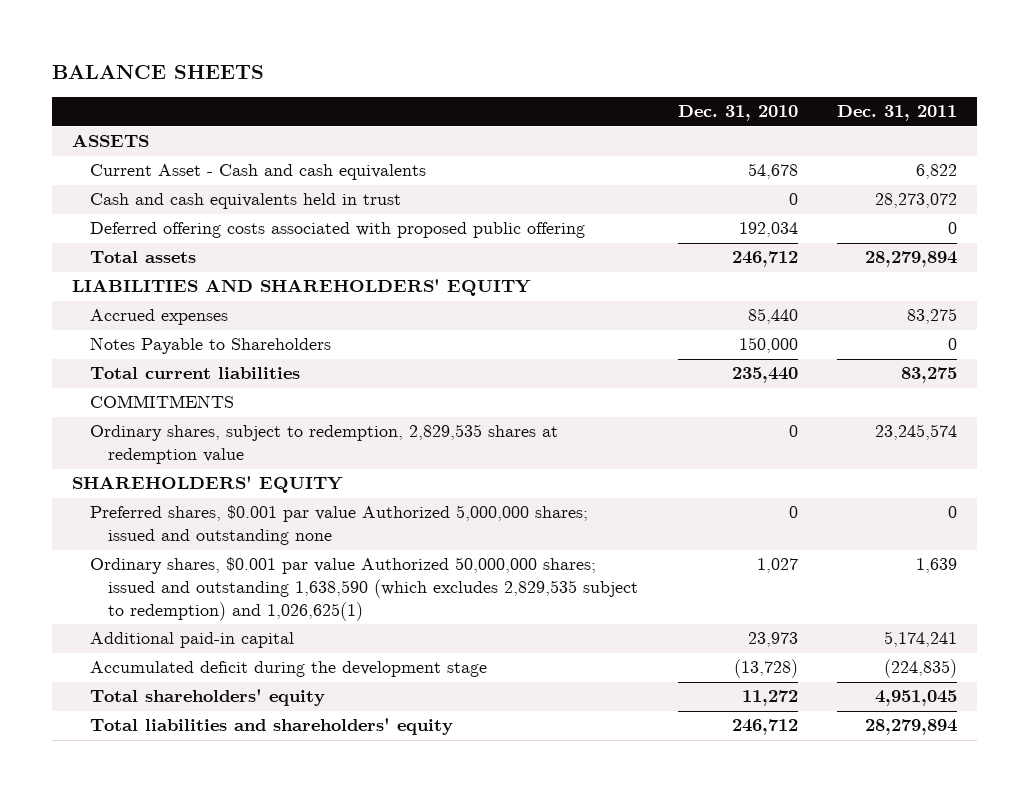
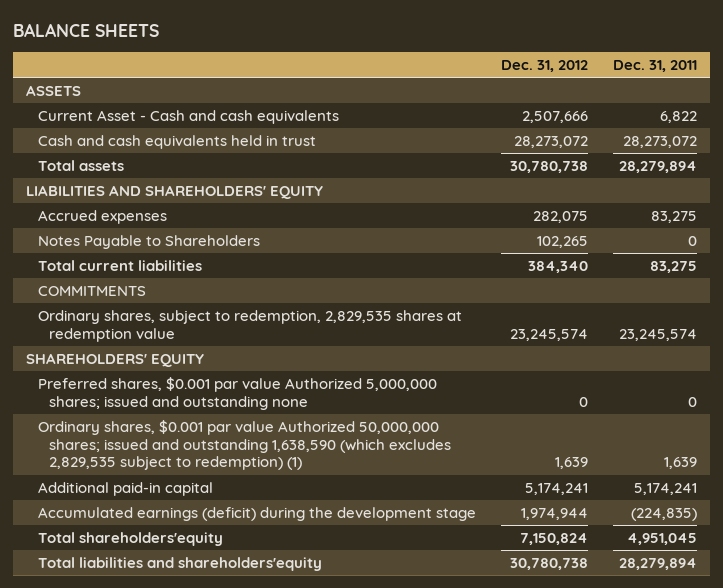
[677,105,798,122] Dec. 31, 2010 -> none
none -> [500,60,588,73] Dec. 31, 2012
[90,222,586,239] Deferred offering costs associated with proposed public offering -> none
[90,557,639,621] Ordinary shares, $0.001 par value Authorized 50,000,000 shares; issued and outstanding 1,638,590 (which excludes 2,829,535 subject to redemption) and 1,026,625(1) -> [37,419,452,471] Ordinary shares, $0.001 par value Authorized 50,000,000 shares; issued and outstanding 1,638,590 (which excludes 2,829,535 subject to redemption) (1)
[90,661,488,678] Accumulated deficit during the development stage -> [37,506,476,521] Accumulated earnings (deficit) during the development stage
[90,689,326,707] Total shareholders' equity -> [37,531,223,546] Total shareholders'equity
[90,718,454,736] Total liabilities and shareholders' equity -> [37,556,322,571] Total liabilities and shareholders'equity

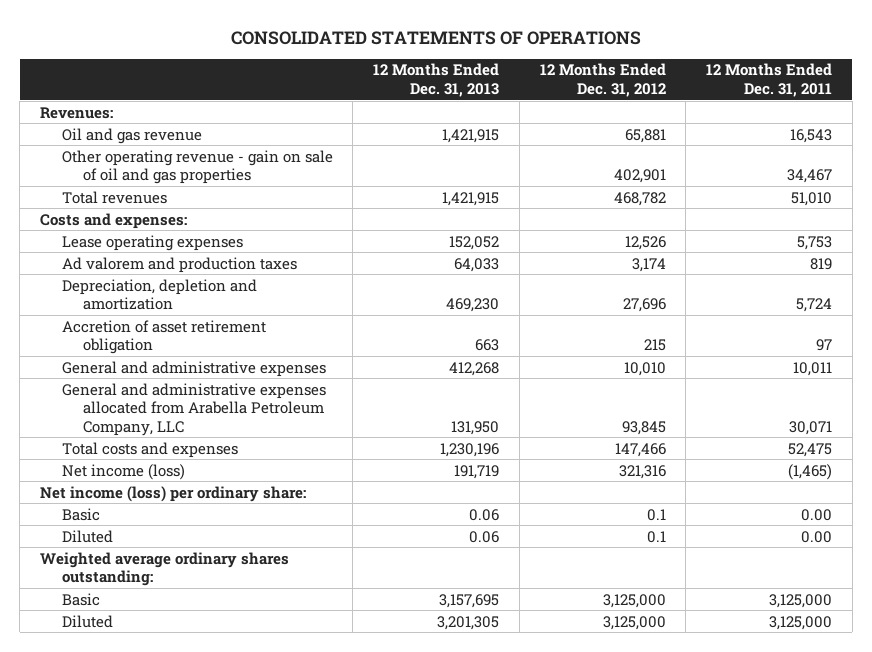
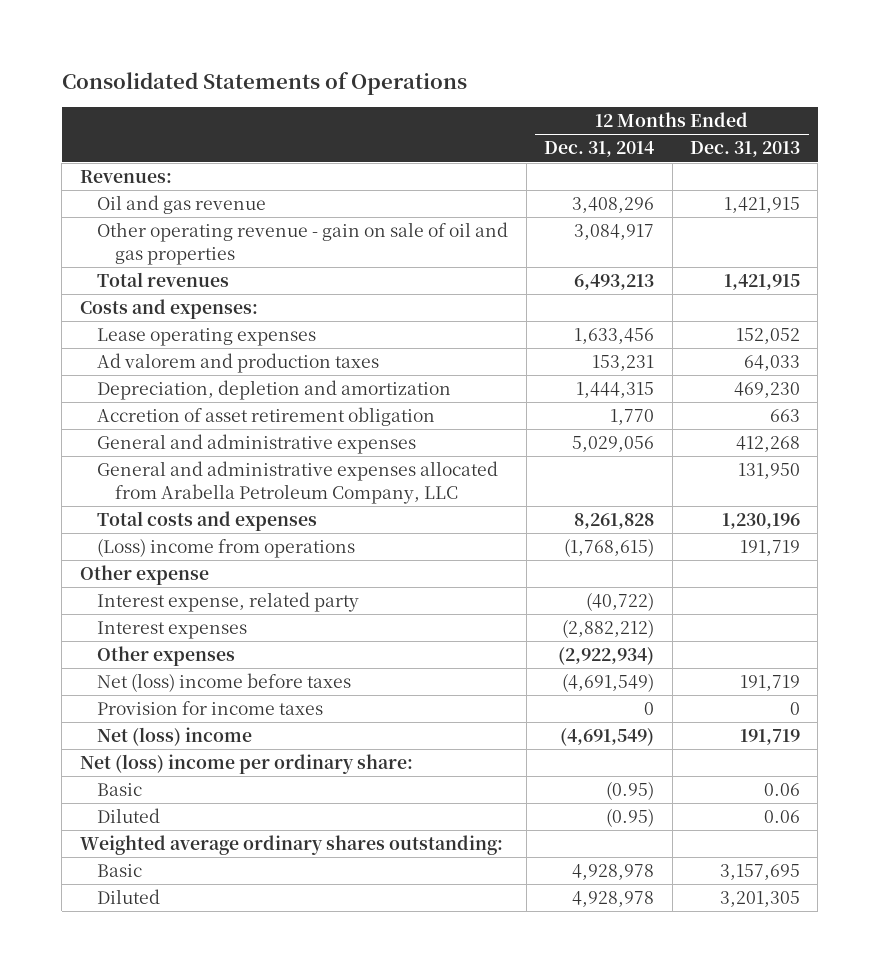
[231,30,642,45] CONSOLIDATED STATEMENTS OF OPERATIONS -> [61,72,467,96] Consolidated Statements of Operations
[539,63,666,97] 12 Months Ended Dec. 31, 2012 -> none
[705,63,832,97] 12 Months Ended Dec. 31, 2011 -> none
none -> [544,141,655,158] Dec. 31, 2014
none -> [97,538,356,559] (Loss) income from operations
none -> [79,565,209,586] Other expense
none -> [97,592,360,613] Interest expense, related party
none -> [97,621,248,640] Interest expenses
none -> [97,646,236,667] Other expenses
none -> [97,673,352,693] Net (loss) income before taxes
none -> [97,701,324,716] Provision for income taxes
[61,463,185,480] Net income (loss) -> [97,727,253,747] Net (loss) income
[40,485,307,502] Net income (loss) per ordinary share: -> [79,754,413,775] Net (loss) income per ordinary share:

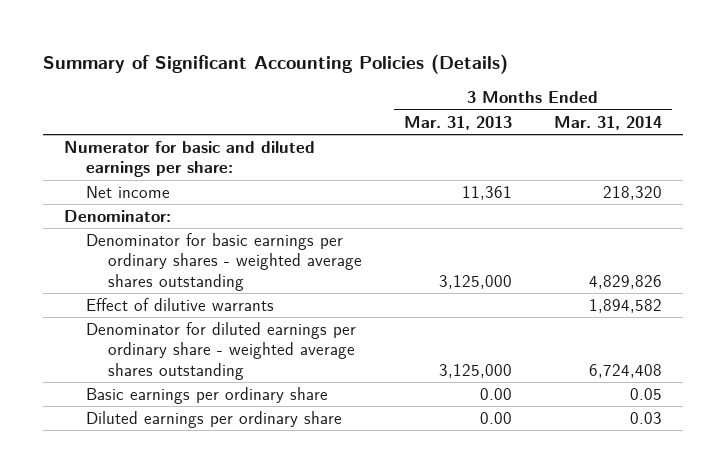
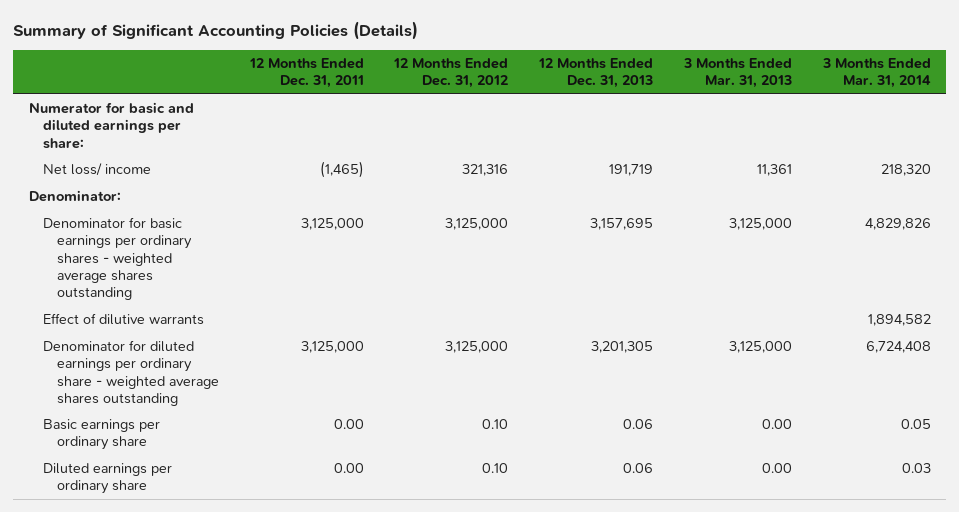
none -> [248,58,364,89] 12 Months Ended Dec. 31, 2011
none -> [393,58,509,89] 12 Months Ended Dec. 31, 2012
none -> [538,58,654,89] 12 Months Ended Dec. 31, 2013
[86,185,171,198] Net income -> [42,163,151,177] Net loss/ income

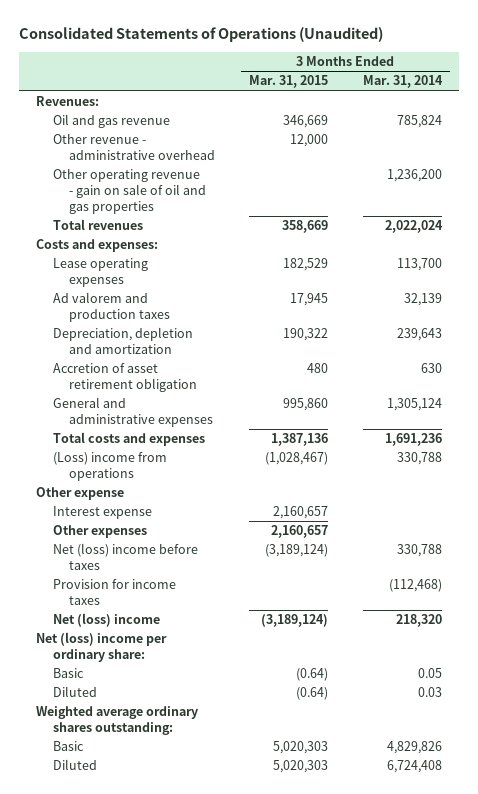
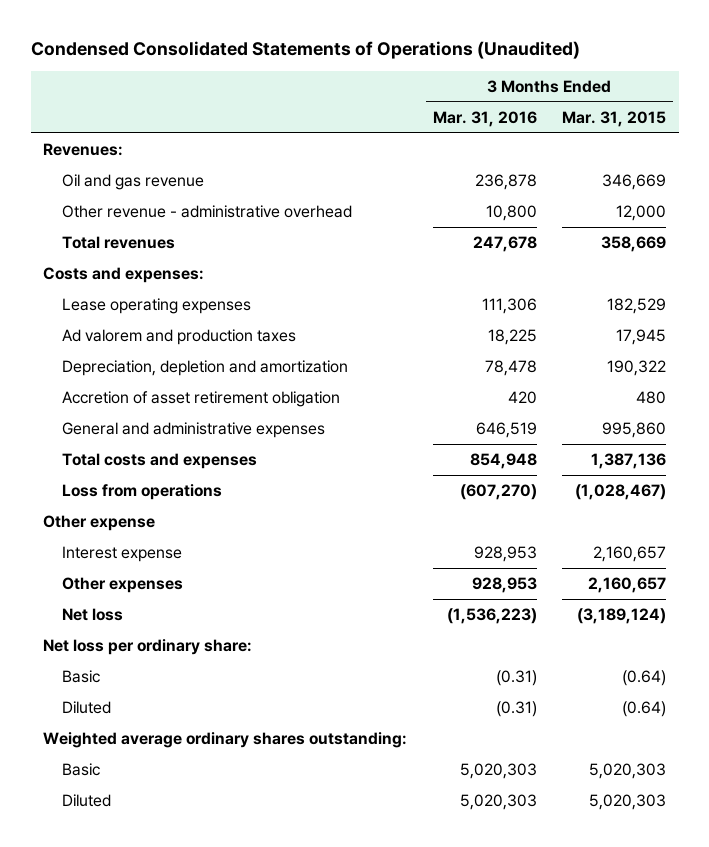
[19,27,384,43] Consolidated Statements of Operations (Unaudited) -> [30,41,580,60] Condensed Consolidated Statements of Operations (Unaudited)
[362,75,443,89] Mar. 31, 2014 -> none
none -> [432,110,537,127] Mar. 31, 2016
[52,169,207,214] Other operating revenue - gain on sale of oil and gas properties -> none
[52,452,167,482] (Loss) income from operations -> [62,484,223,501] Loss from operations
[52,543,198,571] Net (loss) income before taxes -> none
[52,579,176,606] Provision for income taxes -> none
[52,613,160,628] Net (loss) income -> [62,608,124,622] Net loss
[36,632,168,663] Net (loss) income per ordinary share: -> [43,639,253,656] Net loss per ordinary share:

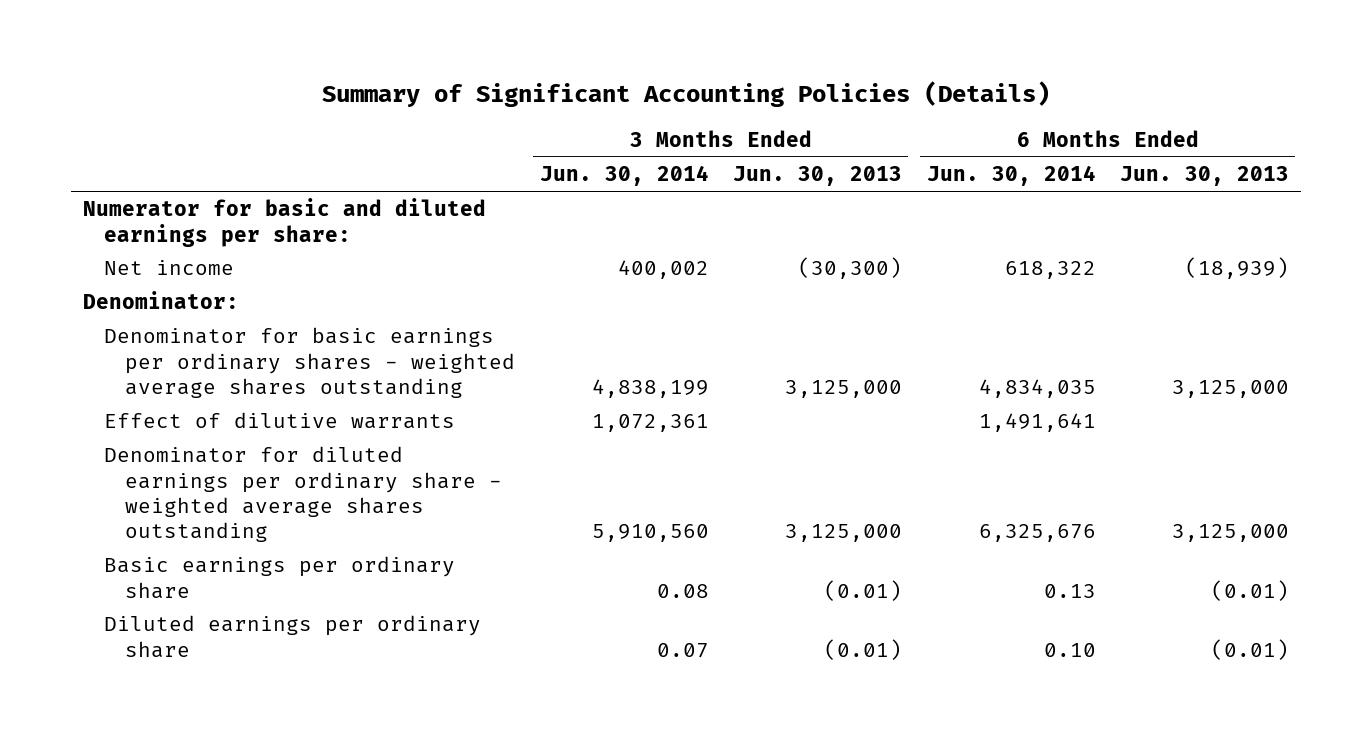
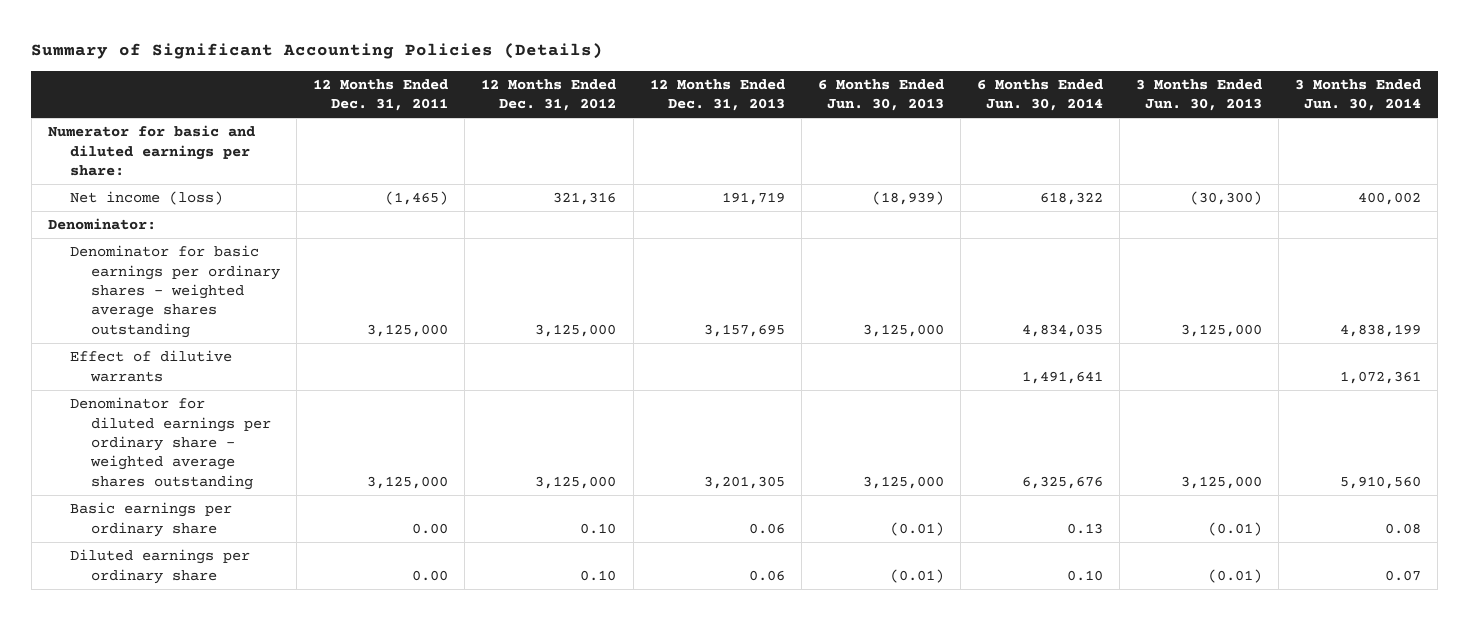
none -> [313,78,449,112] 12 Months Ended Dec. 31, 2011
none -> [481,78,617,112] 12 Months Ended Dec. 31, 2012
none -> [649,78,785,112] 12 Months Ended Dec. 31, 2013
[104,260,235,276] Net income -> [69,191,223,206] Net income (loss)

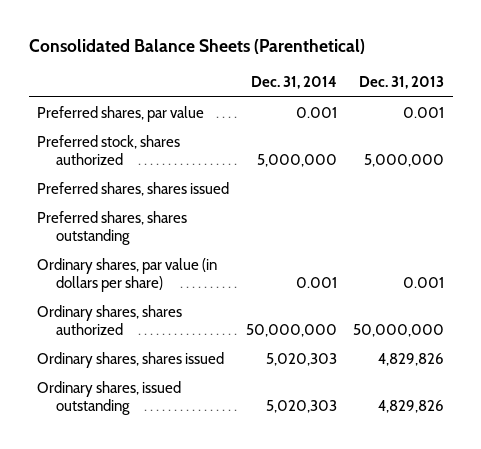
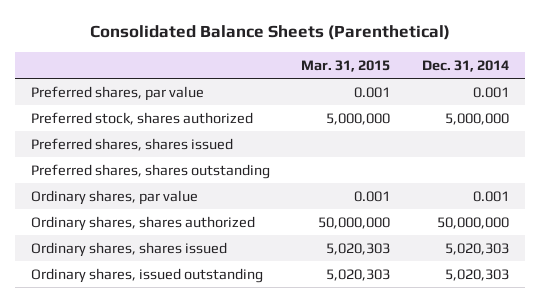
[359,76,445,90] Dec. 31, 2013 -> none
none -> [301,60,391,73] Mar. 31, 2015
[36,257,217,292] Ordinary shares, par value (in dollars per share) -> [30,189,198,205] Ordinary shares, par value

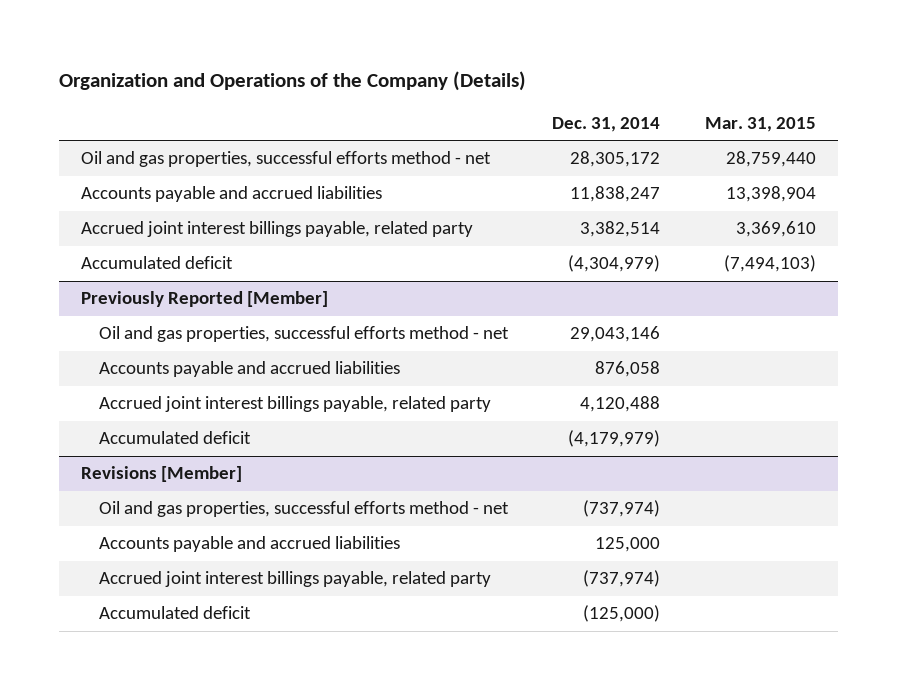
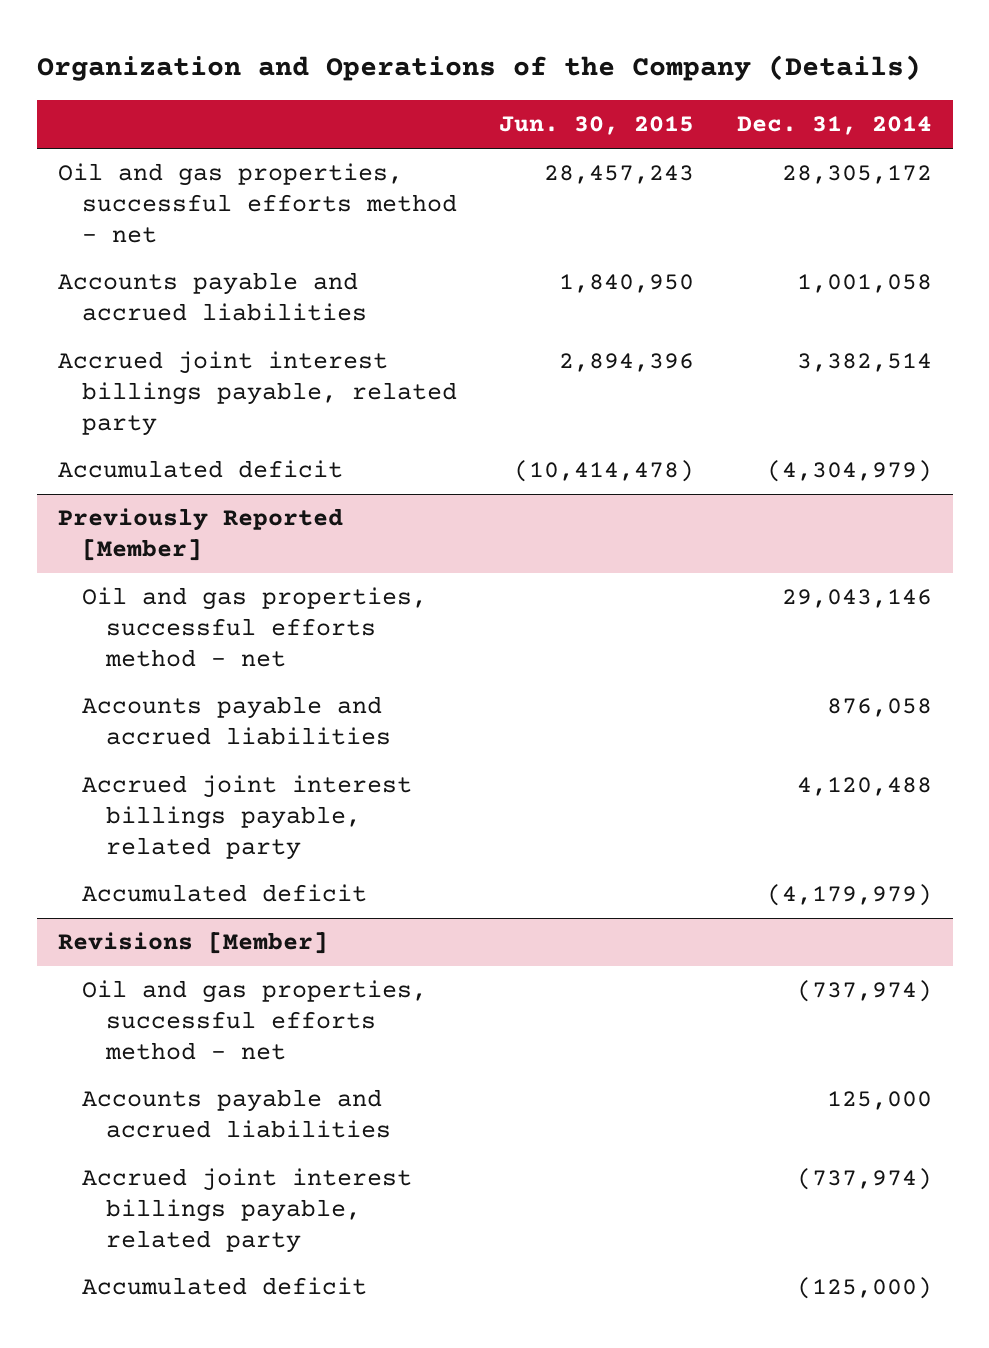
[705,116,817,132] Mar. 31, 2015 -> none
none -> [499,116,695,136] Jun. 30, 2015
[570,186,661,203] 11,838,247 -> [796,274,932,294] 1,001,058

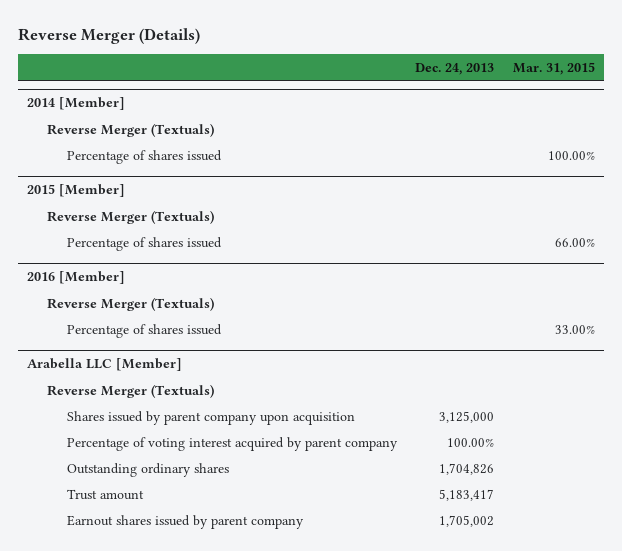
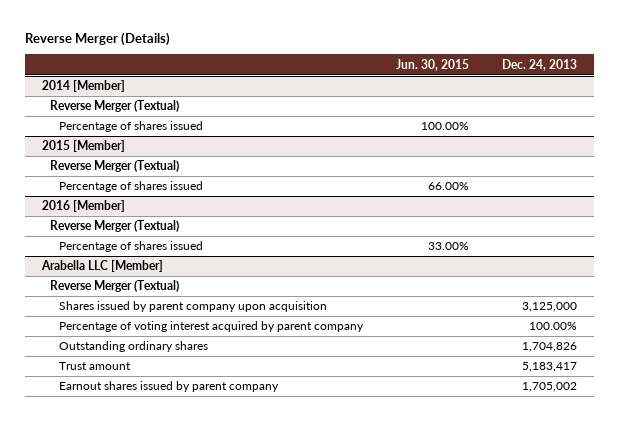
[512,61,595,75] Mar. 31, 2015 -> none
none -> [395,58,469,71] Jun. 30, 2015
[47,122,215,137] Reverse Merger (Textuals) -> [50,100,180,113] Reverse Merger (Textual)
[47,209,215,224] Reverse Merger (Textuals) -> [50,160,180,173] Reverse Merger (Textual)
[47,296,215,311] Reverse Merger (Textuals) -> [50,220,180,233] Reverse Merger (Textual)
[47,383,215,398] Reverse Merger (Textuals) -> [50,280,180,293] Reverse Merger (Textual)

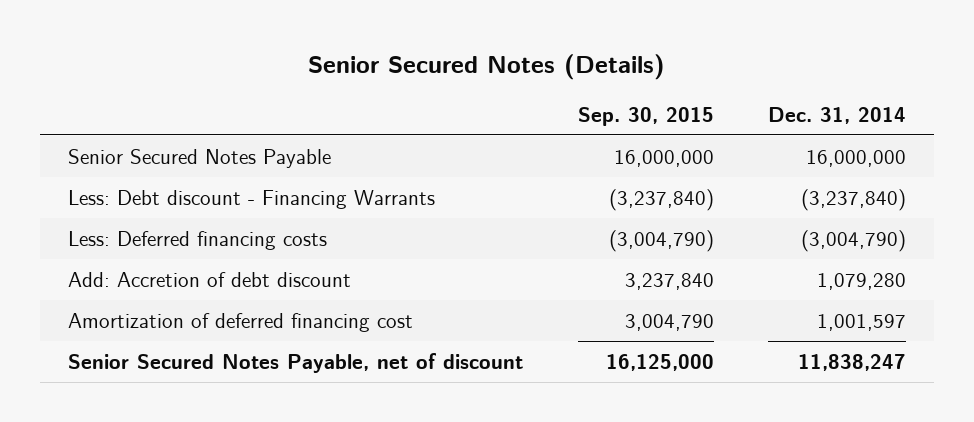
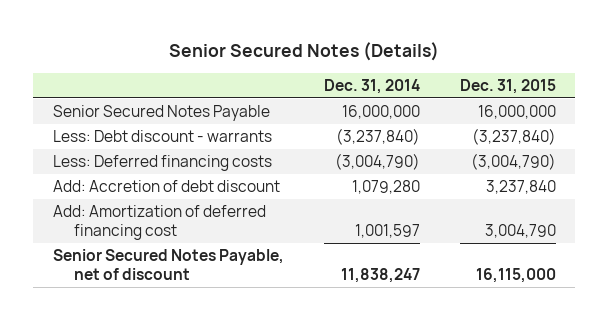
[577,107,714,127] Sep. 30, 2015 -> none
none -> [459,78,556,94] Dec. 31, 2015
[67,189,435,209] Less: Debt discount - Financing Warrants -> [53,130,273,143] Less: Debt discount - warrants
[67,312,413,332] Amortization of deferred financing cost -> [53,205,267,240] Add: Amortization of deferred financing cost

